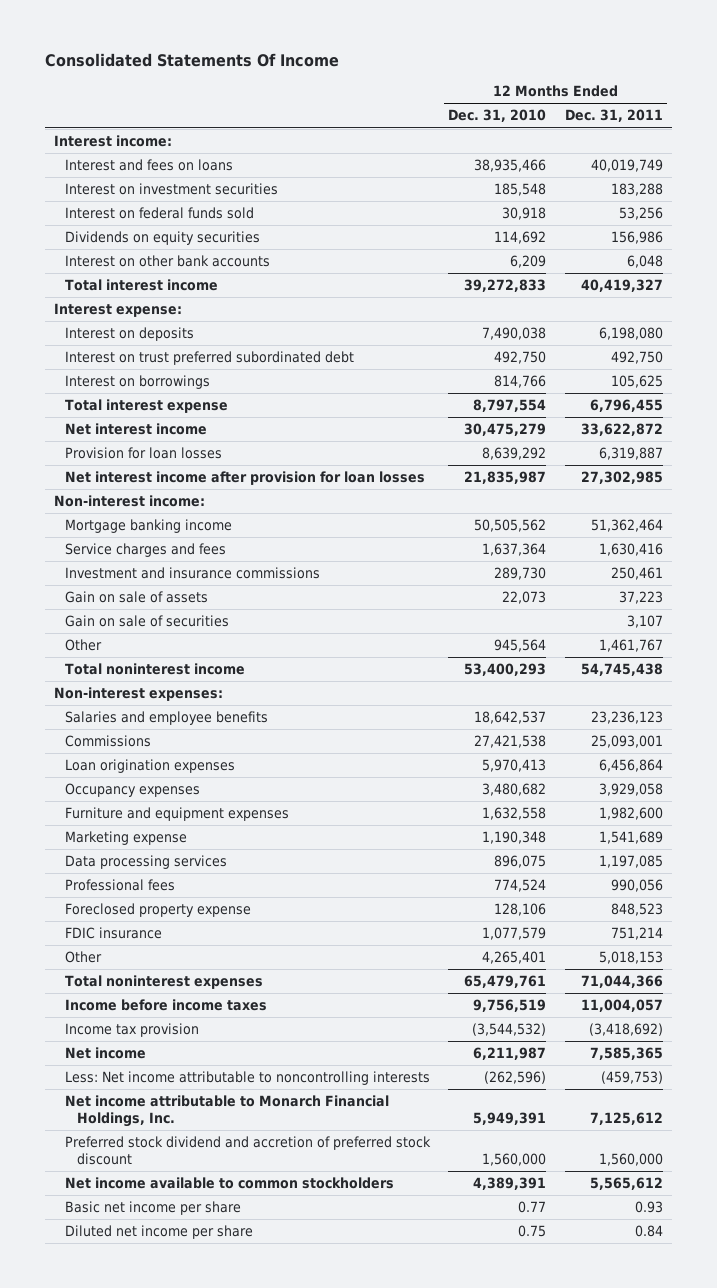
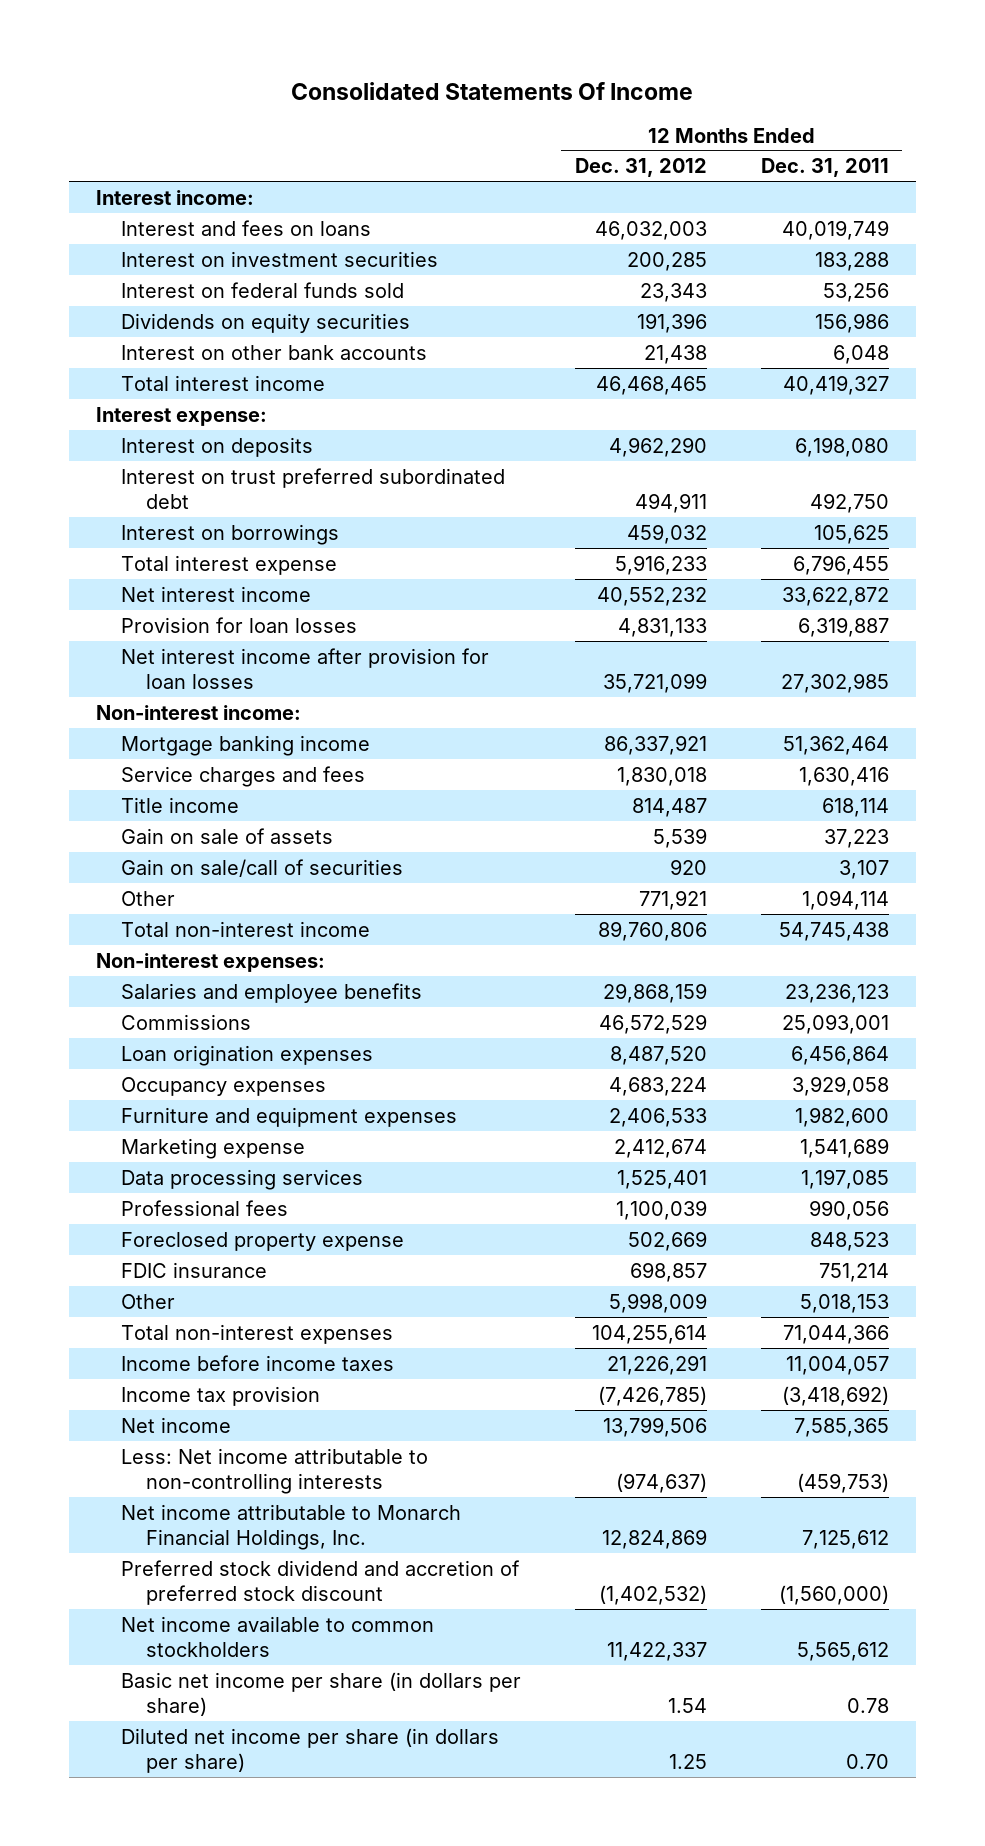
[448,109,547,123] Dec. 31, 2010 -> none
none -> [574,158,707,178] Dec. 31, 2012
[65,567,321,580] Investment and insurance commissions -> none
none -> [121,796,240,813] Title income
[65,615,230,628] Gain on sale of securities -> [121,858,404,877] Gain on sale/call of securities
[598,639,663,653] 1,461,767 -> [801,889,889,910] 1,094,114
[65,663,246,676] Total noninterest income -> [121,920,371,937] Total non-interest income
[65,975,264,990] Total noninterest expenses -> [121,1323,394,1344] Total non-interest expenses
[65,1071,431,1086] Less: Net income attributable to noncontrolling interests -> [121,1447,429,1495] Less: Net income attributable to non-controlling interests
[598,1152,663,1166] 1,560,000 -> [778,1585,889,1606] (1,560,000)
[65,1201,242,1216] Basic net income per share -> [121,1671,522,1717] Basic net income per share (in dollars per share)
[634,1201,663,1214] 0.93 -> [846,1698,889,1714] 0.78
[65,1225,254,1240] Diluted net income per share -> [121,1727,500,1774] Diluted net income per share (in dollars per share)
[634,1225,663,1238] 0.84 -> [845,1754,889,1770] 0.70

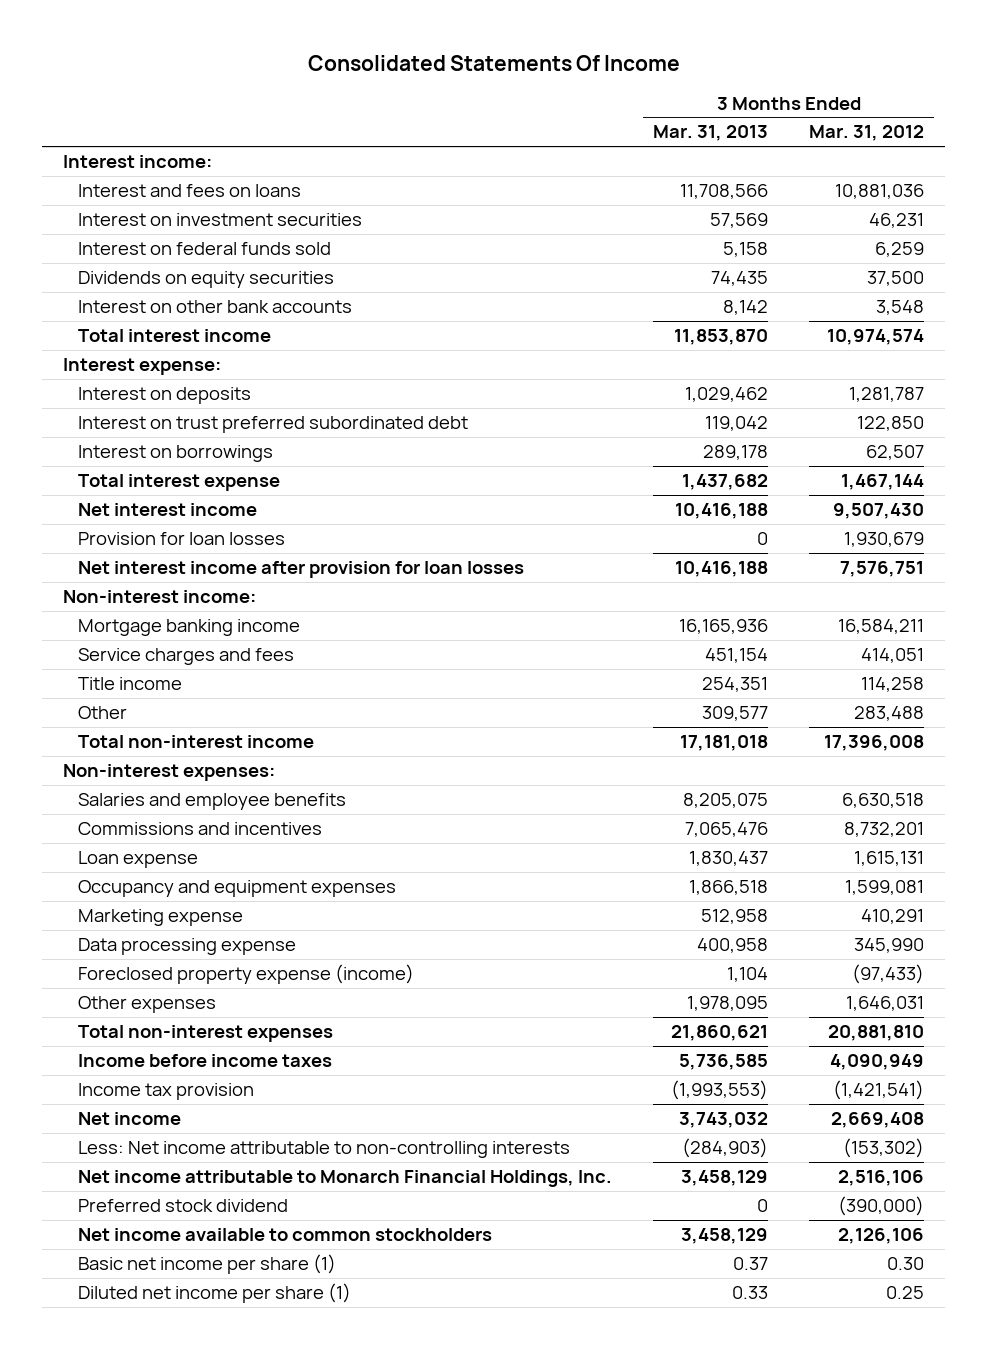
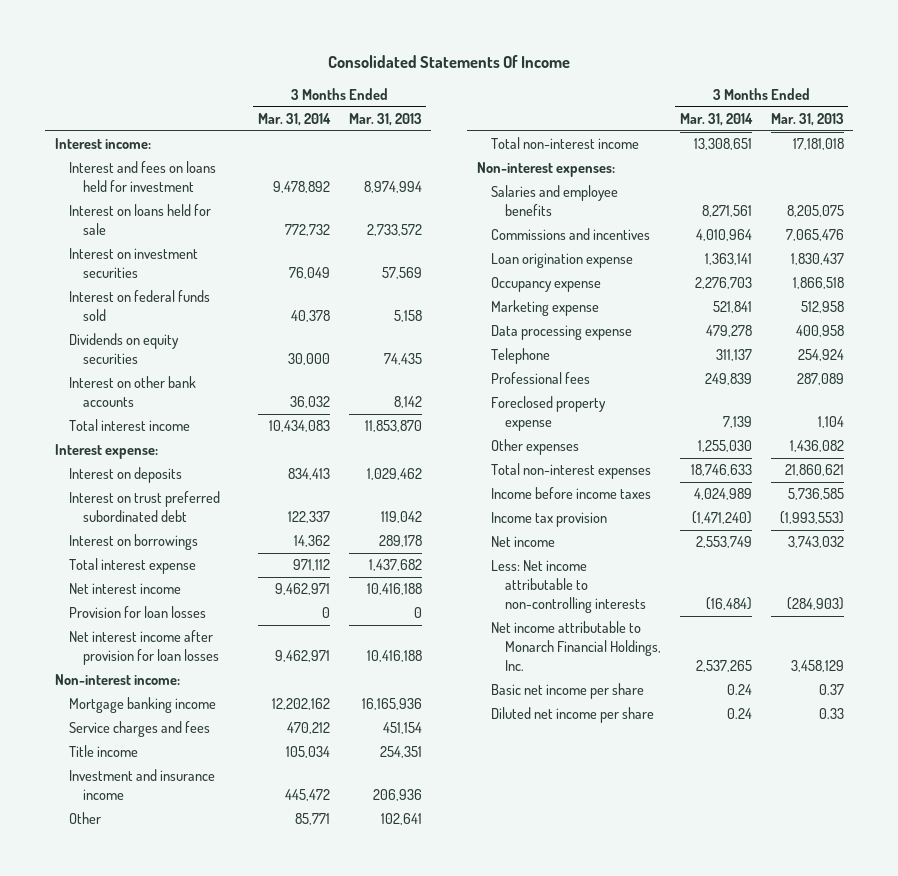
[809,125,925,142] Mar. 31, 2012 -> none
none -> [257,113,331,127] Mar. 31, 2014
[78,183,302,197] Interest and fees on loans -> [68,161,216,193] Interest and fees on loans held for investment
[680,183,769,199] 11,708,566 -> [363,181,422,194] 8,974,994
none -> [68,204,211,236] Interest on loans held for sale
none -> [68,769,215,801] Investment and insurance income
[702,705,769,721] 309,577 -> [380,813,422,826] 102,641
[78,850,199,868] Loan expense -> [490,253,633,269] Loan origination expense
[78,879,397,897] Occupancy and equipment expenses -> [490,277,601,293] Occupancy expense
none -> [490,348,550,365] Telephone
none -> [490,372,590,385] Professional fees
[78,963,415,984] Foreclosed property expense (income) -> [490,396,606,432] Foreclosed property expense
[687,995,769,1011] 1,978,095 -> [789,440,844,453] 1,436,082
[78,1198,289,1212] Preferred stock dividend -> none
[78,1227,493,1241] Net income available to common stockholders -> none
[78,1253,337,1274] Basic net income per share (1) -> [490,683,644,700] Basic net income per share
[78,1282,352,1303] Diluted net income per share (1) -> [490,707,654,724] Diluted net income per share

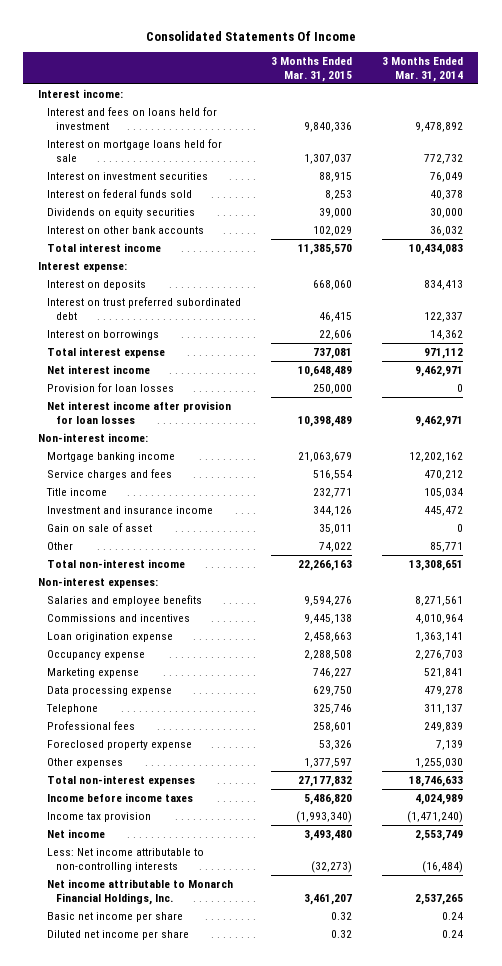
[348,113,422,127] Mar. 31, 2013 -> none
none -> [271,57,353,82] 3 Months Ended Mar. 31, 2015
[68,204,211,236] Interest on loans held for sale -> [47,138,223,162] Interest on mortgage loans held for sale
none -> [47,522,153,532] Gain on sale of asset

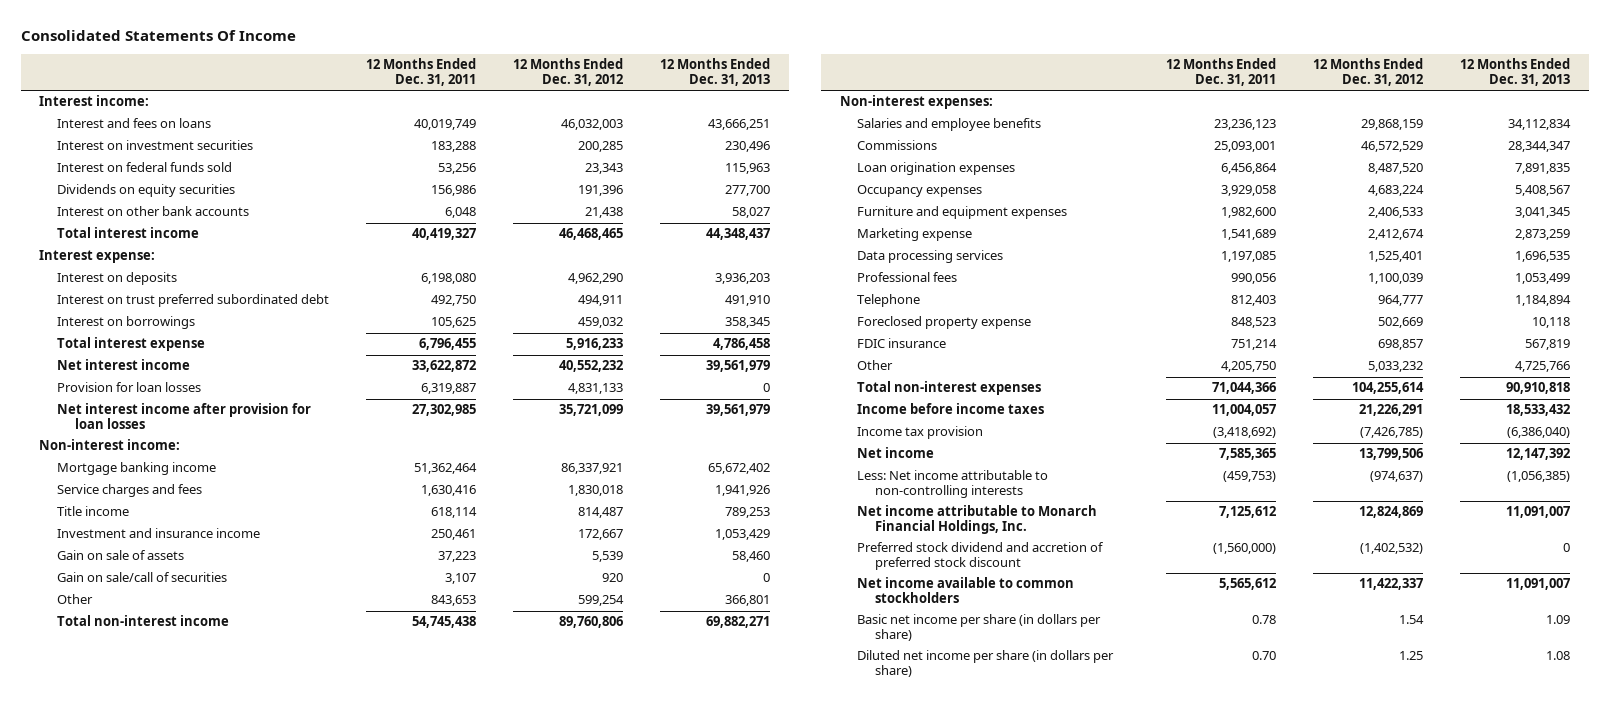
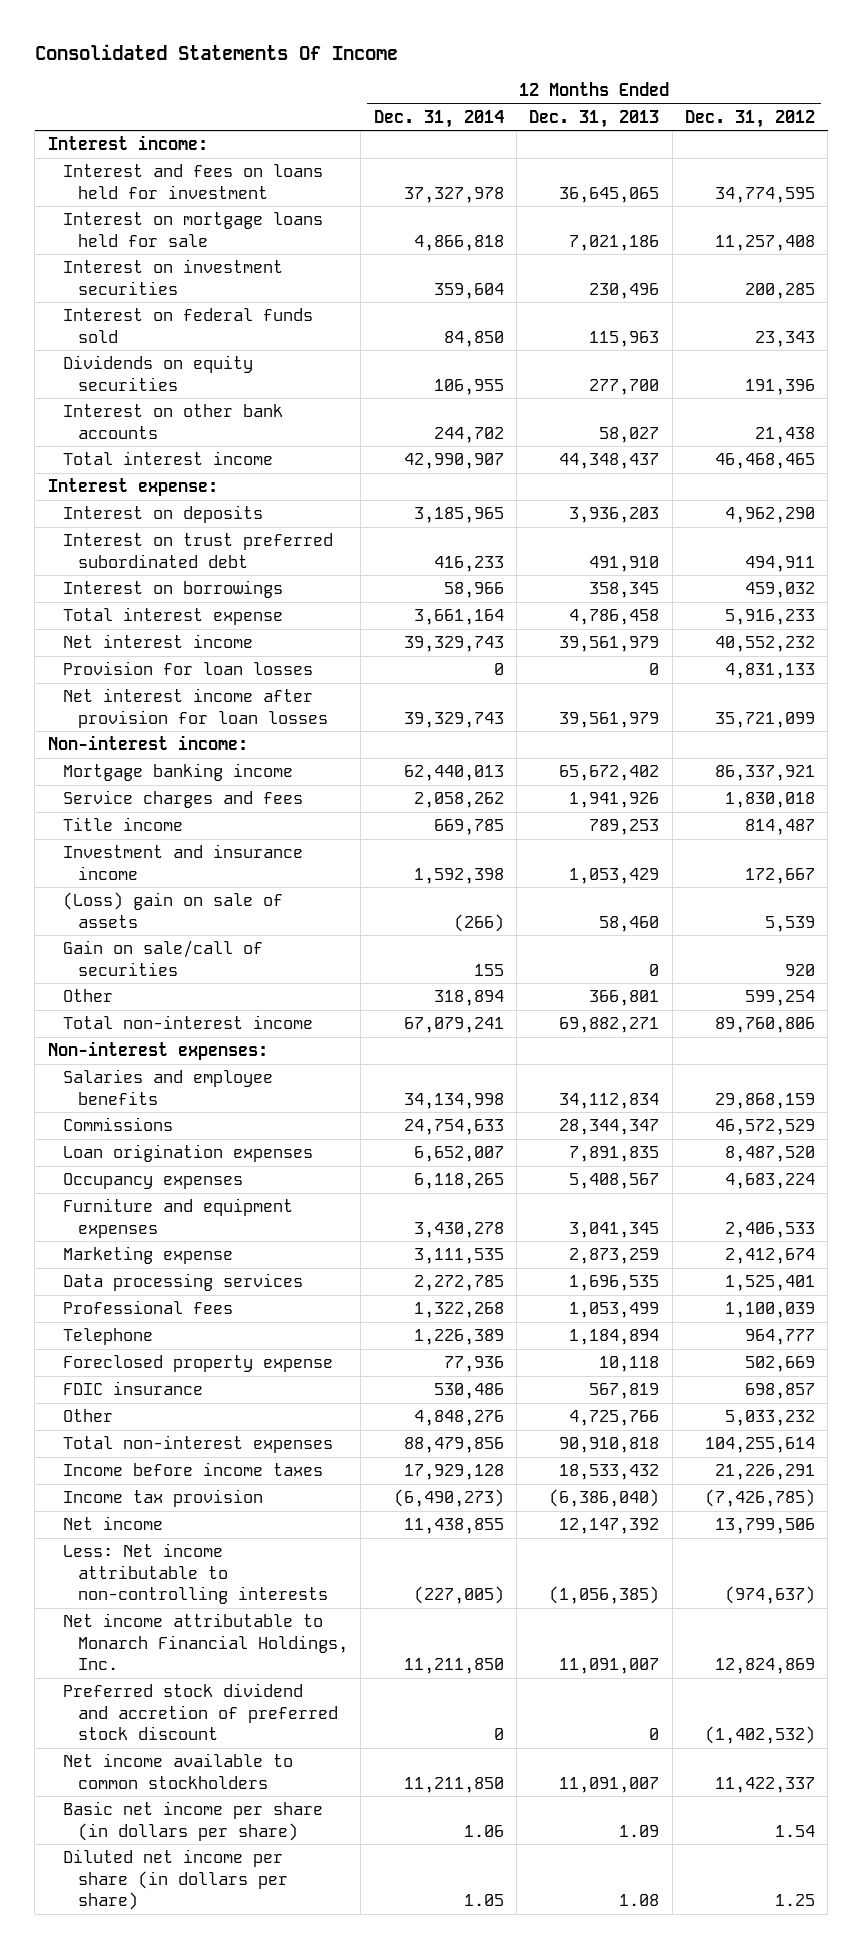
[366,58,477,87] 12 Months Ended Dec. 31, 2011 -> none
none -> [373,109,504,128] Dec. 31, 2014
[57,118,212,129] Interest and fees on loans -> [62,164,323,199] Interest and fees on loans held for investment
[561,119,624,131] 46,032,003 -> [714,186,815,203] 34,774,595
[708,119,771,131] 43,666,251 -> [559,186,660,203] 36,645,065
none -> [62,212,323,247] Interest on mortgage loans held for sale
[57,550,185,561] Gain on sale of assets -> [62,892,283,928] (Loss) gain on sale of assets

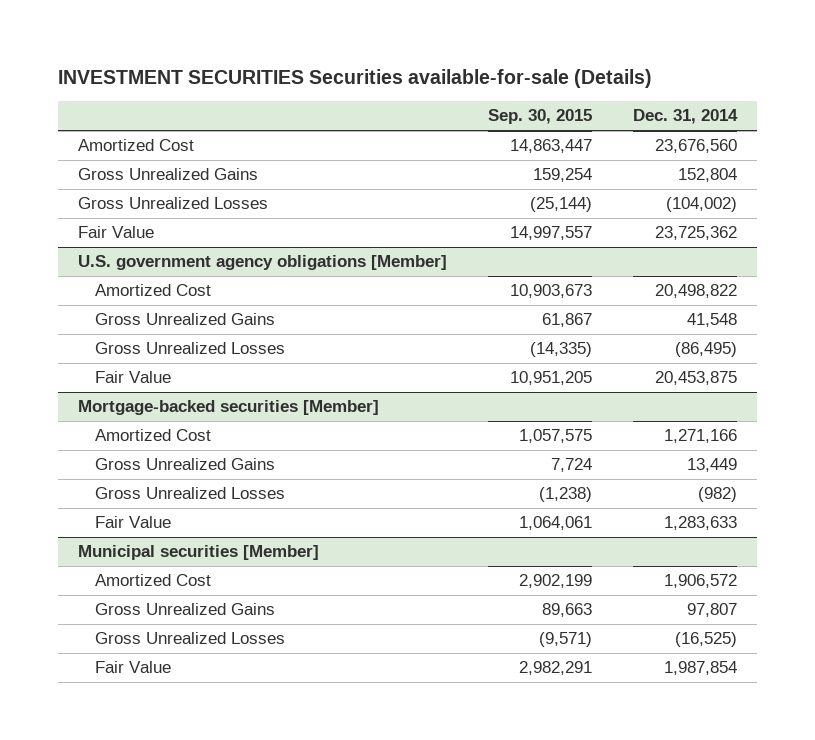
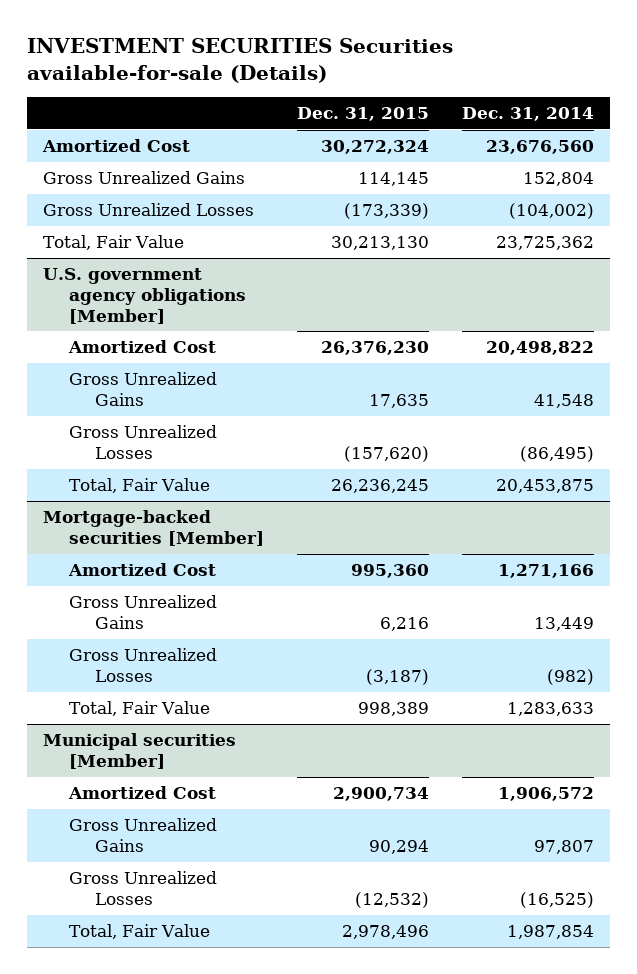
[487,109,592,125] Sep. 30, 2015 -> none
none -> [297,107,430,122] Dec. 31, 2015
[78,226,155,239] Fair Value -> [43,235,185,251] Total, Fair Value
[95,371,172,384] Fair Value -> [69,478,211,494] Total, Fair Value
[95,516,172,529] Fair Value -> [69,701,211,717] Total, Fair Value
[95,661,172,674] Fair Value -> [69,924,211,940] Total, Fair Value

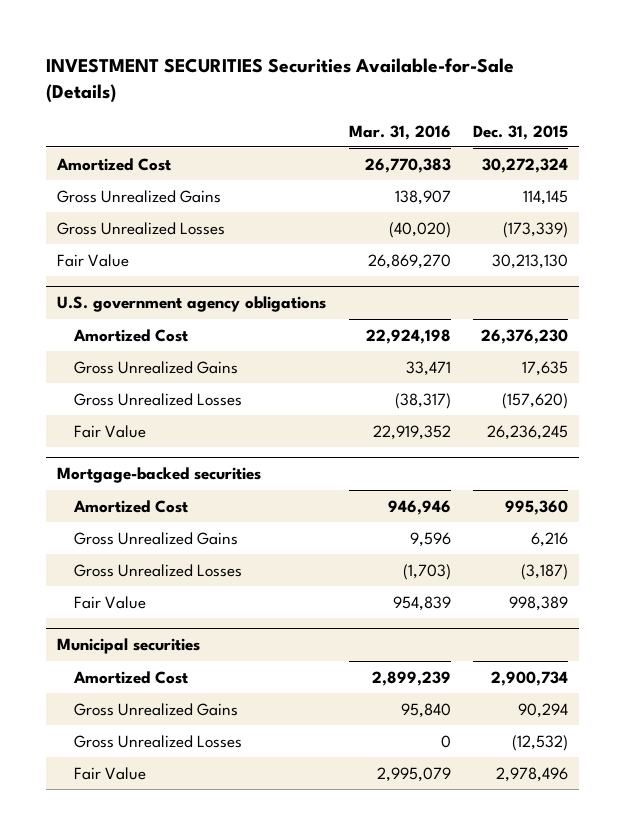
[26,38,453,84] INVESTMENT SECURITIES Securities available-for-sale (Details) -> [46,58,515,104] INVESTMENT SECURITIES Securities Available-for-Sale (Details)
[461,107,594,122] Dec. 31, 2014 -> none
none -> [348,124,451,140] Mar. 31, 2016
[43,235,185,251] Total, Fair Value -> [57,253,130,267] Fair Value
[43,268,247,324] U.S. government agency obligations [Member] -> [57,296,327,313] U.S. government agency obligations
[69,478,211,494] Total, Fair Value -> [74,424,147,438] Fair Value
[43,510,265,546] Mortgage-backed securities [Member] -> [57,467,262,484] Mortgage-backed securities
[69,701,211,717] Total, Fair Value -> [74,595,147,609] Fair Value
[43,733,237,769] Municipal securities [Member] -> [57,638,201,655] Municipal securities
[69,924,211,940] Total, Fair Value -> [74,766,147,780] Fair Value

